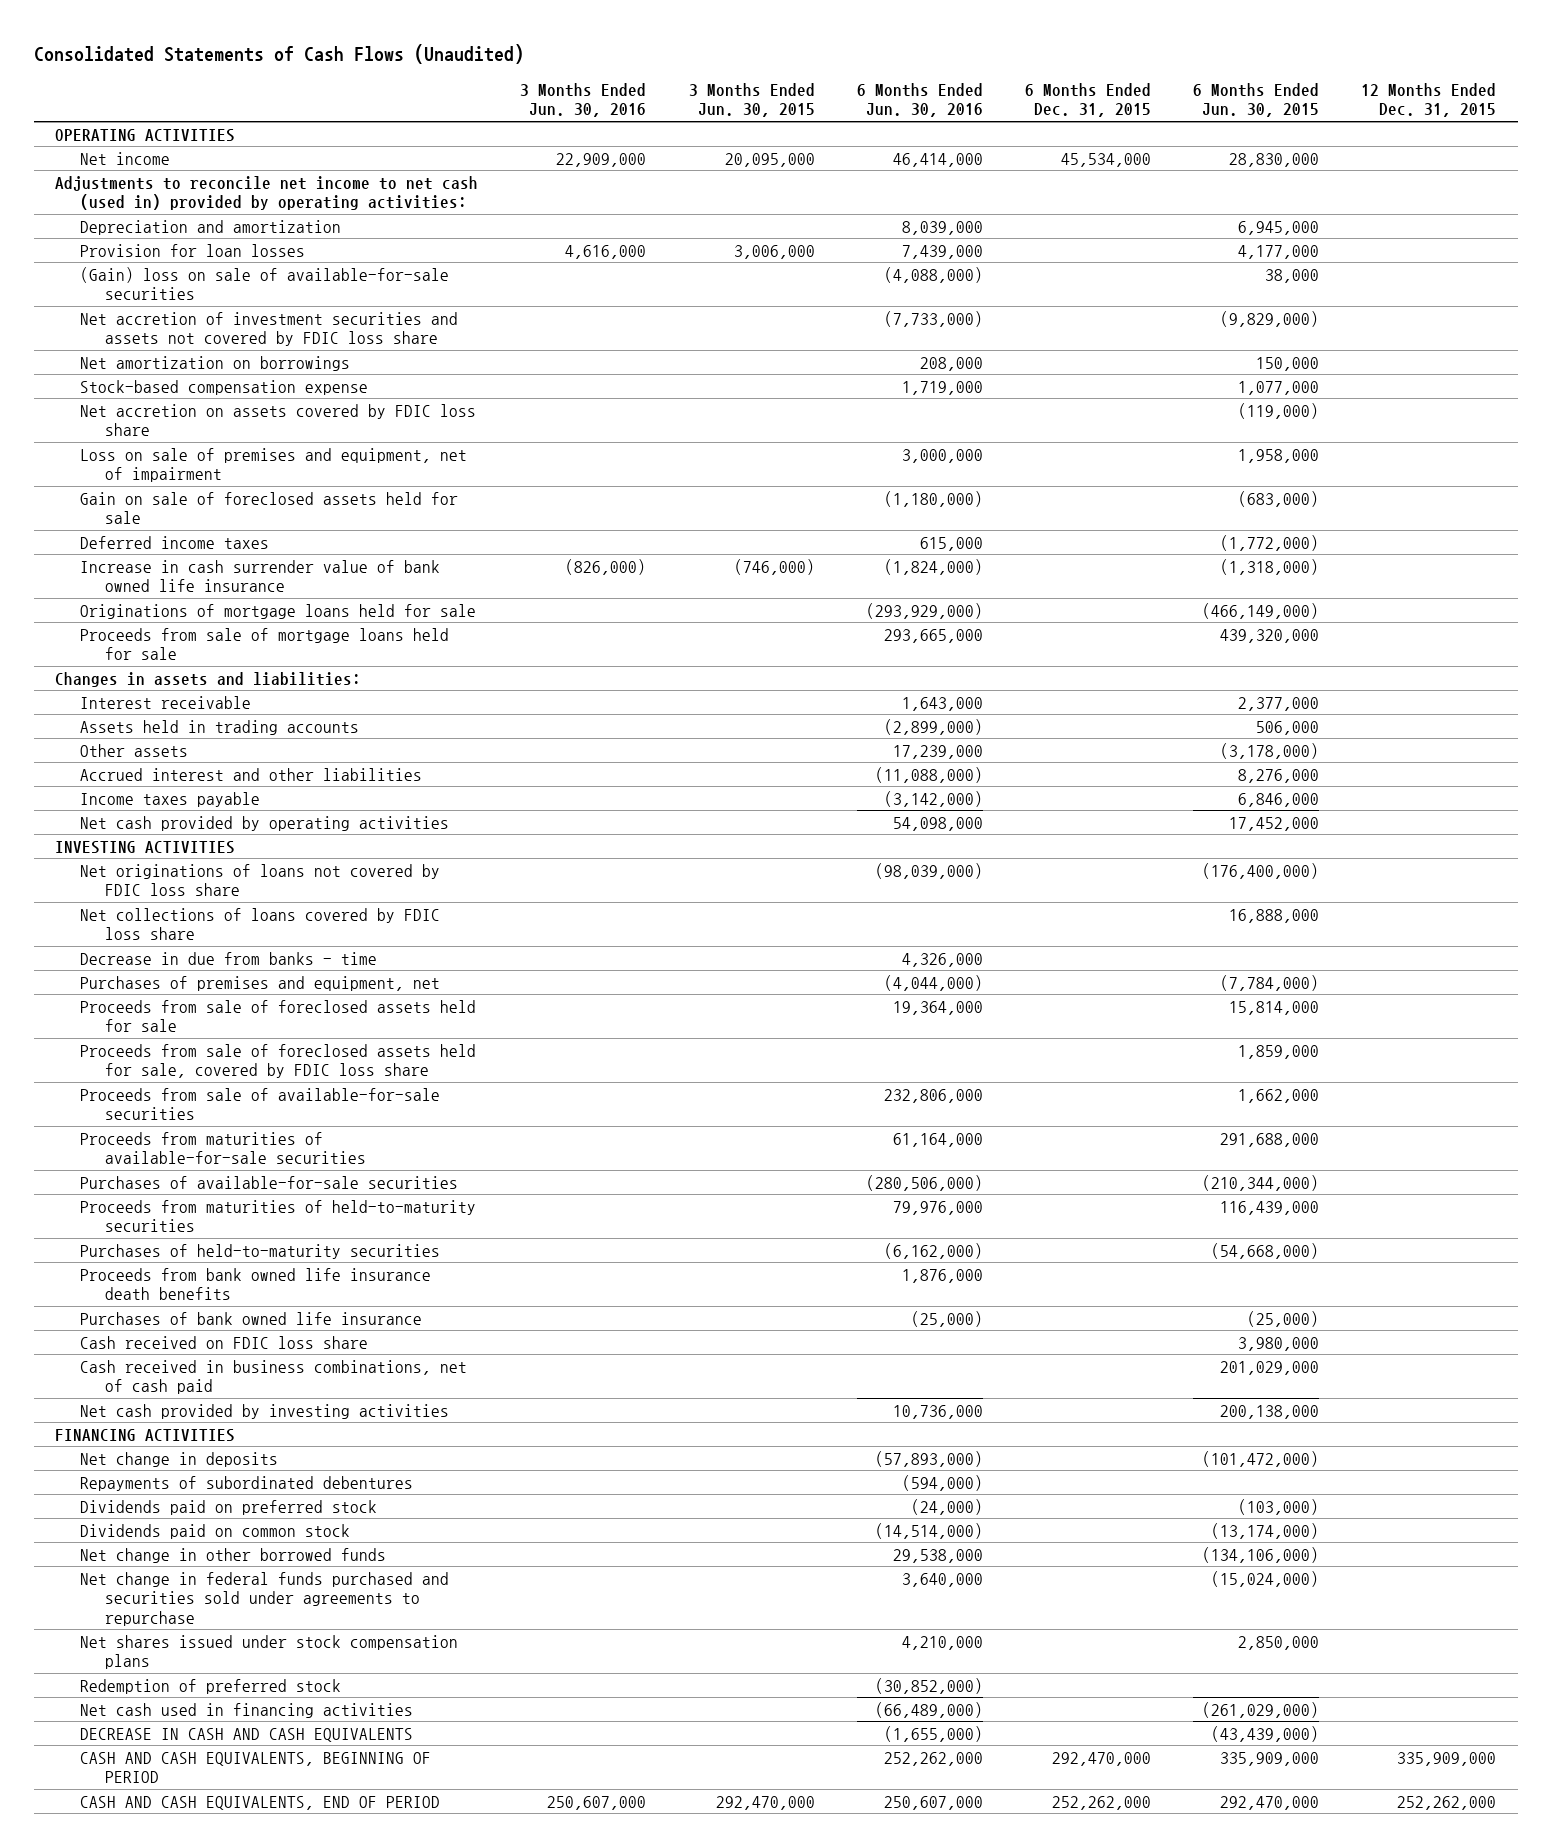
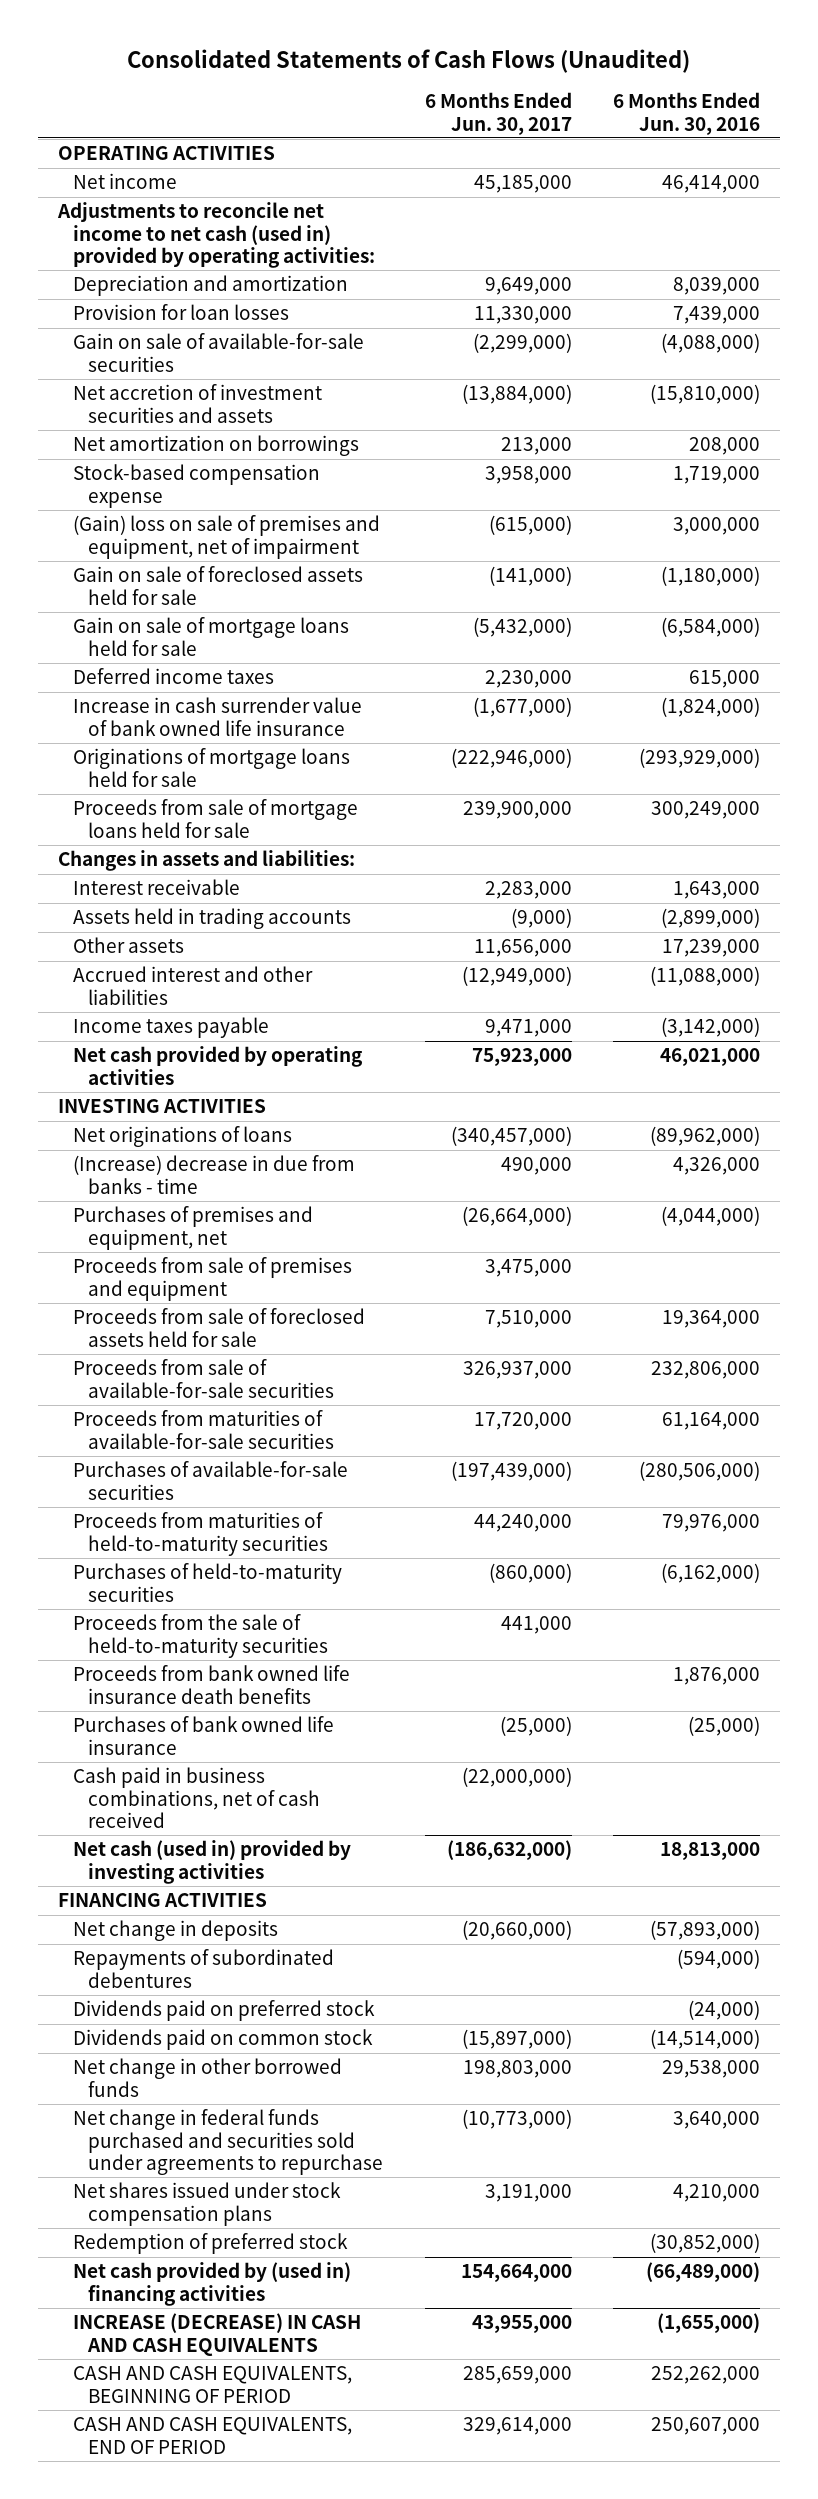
[520,82,647,118] 3 Months Ended Jun. 30, 2016 -> none
[688,82,815,118] 3 Months Ended Jun. 30, 2015 -> none
[1025,82,1152,118] 6 Months Ended Dec. 31, 2015 -> none
[1193,82,1320,118] 6 Months Ended Jun. 30, 2015 -> none
[1361,82,1497,118] 12 Months Ended Dec. 31, 2015 -> none
none -> [424,92,572,135] 6 Months Ended Jun. 30, 2017
[80,266,450,301] (Gain) loss on sale of available-for-sale securities -> [73,333,365,372] Gain on sale of available-for-sale securities
[80,311,459,347] Net accretion of investment securities and assets not covered by FDIC loss share -> [73,384,323,423] Net accretion of investment securities and assets
[883,310,983,327] (7,733,000) -> [649,384,760,405] (15,810,000)
[80,403,477,437] Net accretion on assets covered by FDIC loss share -> none
[80,447,468,483] Loss on sale of premises and equipment, net of impairment -> [73,515,381,559] (Gain) loss on sale of premises and equipment, net of impairment
none -> [73,617,350,656] Gain on sale of mortgage loans held for sale
[883,628,983,643] 293,665,000 -> [650,801,760,820] 300,249,000
[892,816,983,831] 54,098,000 -> [659,1048,760,1067] 46,021,000
[80,907,441,941] Net collections of loans covered by FDIC loss share -> none
[80,863,441,897] Net originations of loans not covered by FDIC loss share -> [73,1126,293,1148] Net originations of loans
[874,862,983,879] (98,039,000) -> [649,1126,760,1147] (89,962,000)
[80,951,378,965] Decrease in due from banks - time -> [73,1155,356,1194] (Increase) decrease in due from banks - time
none -> [73,1257,353,1301] Proceeds from sale of premises and equipment
[80,1043,477,1079] Proceeds from sale of foreclosed assets held for sale, covered by FDIC loss share -> none
none -> [73,1614,329,1658] Proceeds from the sale of held-to-maturity securities
[80,1335,369,1349] Cash received on FDIC loss share -> none
[80,1359,468,1395] Cash received in business combinations, net of cash paid -> [73,1767,321,1828] Cash paid in business combinations, net of cash received
[80,1403,450,1419] Net cash provided by investing activities -> [73,1840,352,1884] Net cash (used in) provided by investing activities
[892,1404,983,1419] 10,736,000 -> [659,1842,760,1861] 18,813,000
[80,1702,414,1718] Net cash used in financing activities -> [73,2262,352,2306] Net cash provided by (used in) financing activities
[80,1727,414,1742] DECREASE IN CASH AND CASH EQUIVALENTS -> [73,2313,362,2356] INCREASE (DECREASE) IN CASH AND CASH EQUIVALENTS

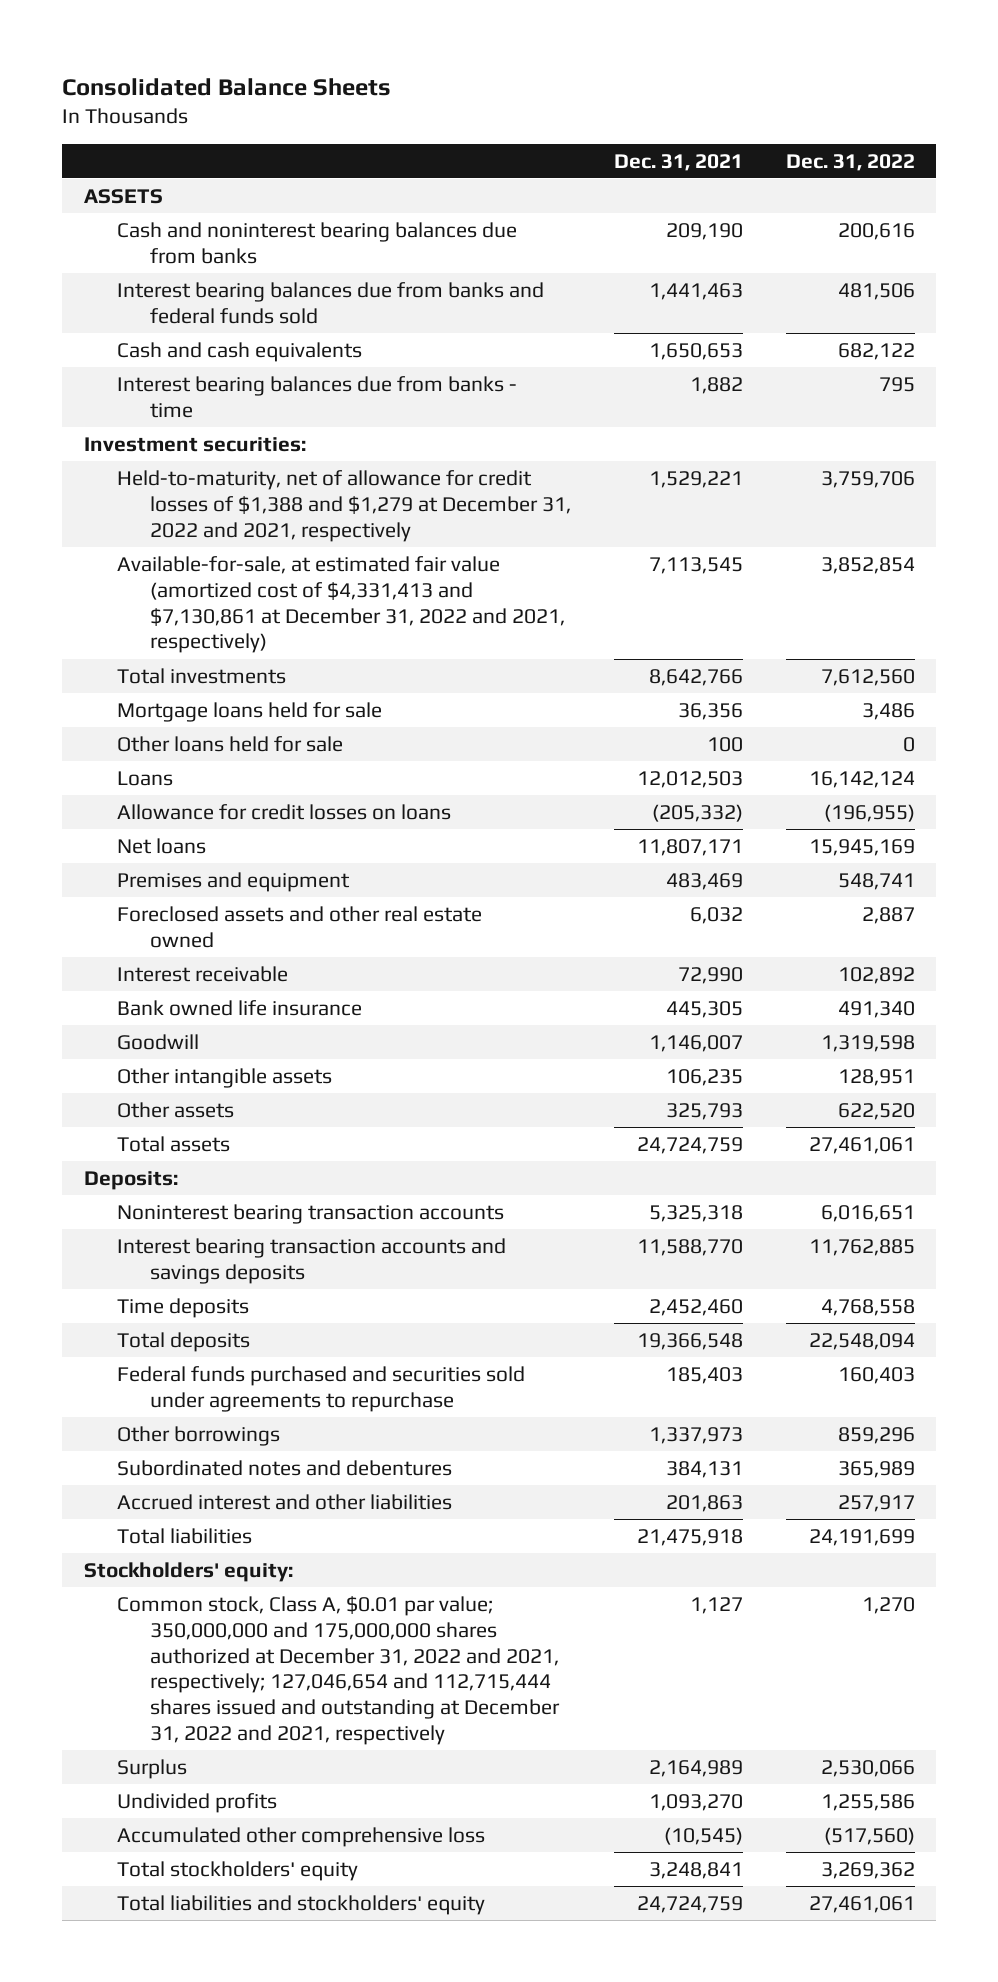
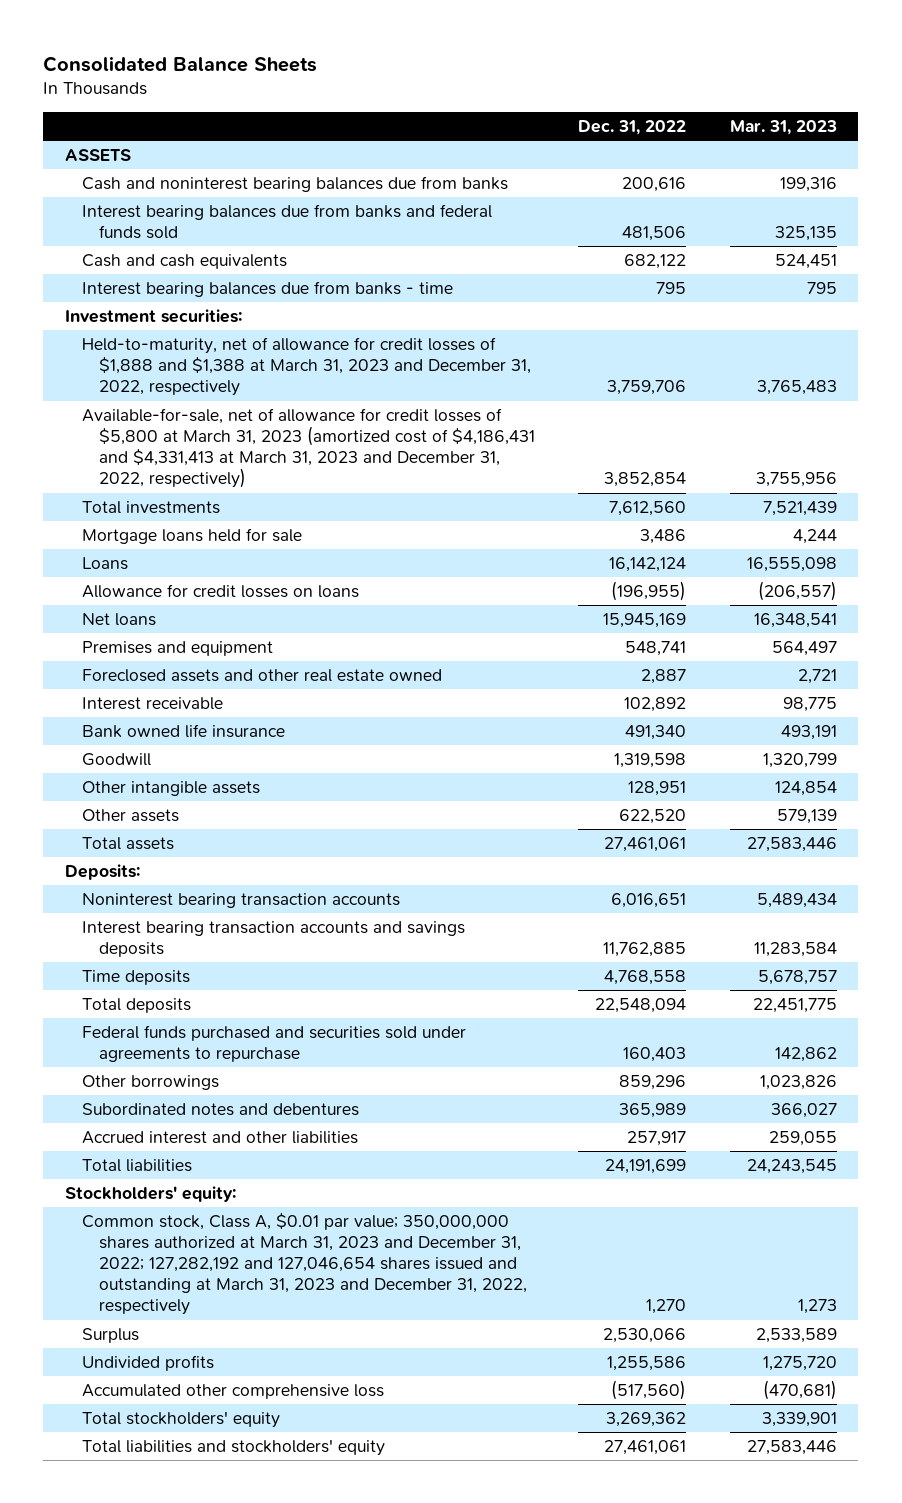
[613,153,743,171] Dec. 31, 2021 -> none
none -> [729,119,837,135] Mar. 31, 2023
[116,469,571,542] Held-to-maturity, net of allowance for credit losses of $1,388 and $1,279 at December 31, 2022 and 2021, respectively -> [82,337,532,397] Held-to-maturity, net of allowance for credit losses of $1,888 and $1,388 at March 31, 2023 and December 31, 2022, respectively
[116,555,565,654] Available-for-sale, at estimated fair value (amortized cost of $4,331,413 and $7,130,861 at December 31, 2022 and 2021, respectively) -> [82,408,536,489] Available-for-sale, net of allowance for credit losses of $5,800 at March 31, 2023 (amortized cost of $4,186,431 and $4,331,413 at March 31, 2023 and December 31, 2022, respectively)
[116,735,343,752] Other loans held for sale -> none
[116,1595,560,1746] Common stock, Class A, $0.01 par value; 350,000,000 and 175,000,000 shares authorized at December 31, 2022 and 2021, respectively; 127,046,654 and 112,715,444 shares issued and outstanding at December 31, 2022 and 2021, respectively -> [82,1213,528,1316] Common stock, Class A, $0.01 par value; 350,000,000 shares authorized at March 31, 2023 and December 31, 2022; 127,282,192 and 127,046,654 shares issued and outstanding at March 31, 2023 and December 31, 2022, respectively

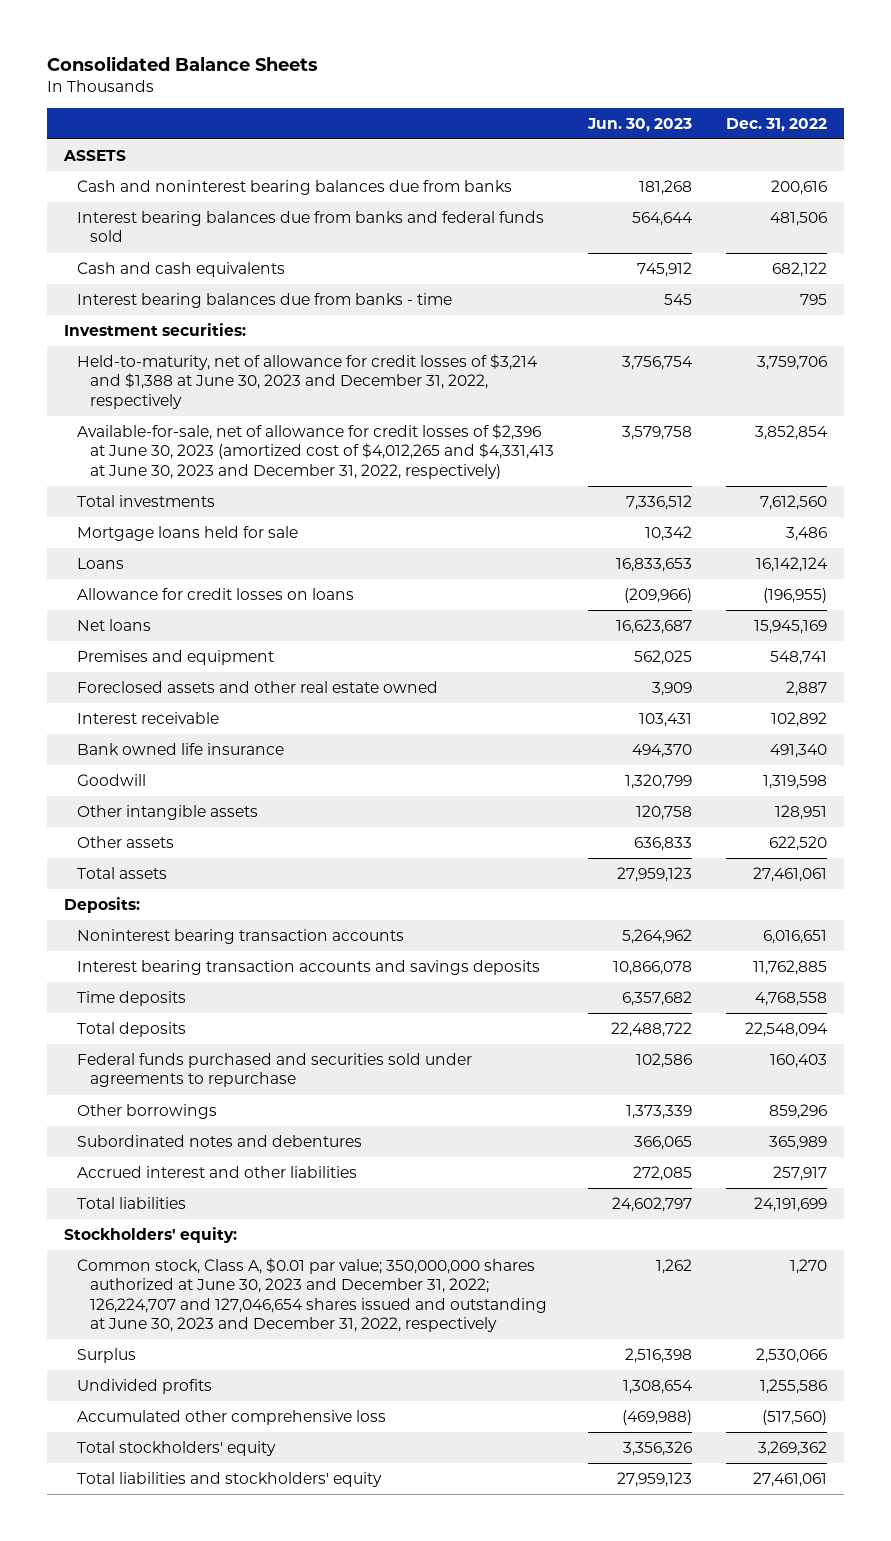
[729,119,837,135] Mar. 31, 2023 -> none
none -> [586,117,692,132] Jun. 30, 2023
[82,337,532,397] Held-to-maturity, net of allowance for credit losses of $1,888 and $1,388 at March 31, 2023 and December 31, 2022, respectively -> [77,353,539,409] Held-to-maturity, net of allowance for credit losses of $3,214 and $1,388 at June 30, 2023 and December 31, 2022, respectively
[82,408,536,489] Available-for-sale, net of allowance for credit losses of $5,800 at March 31, 2023 (amortized cost of $4,186,431 and $4,331,413 at March 31, 2023 and December 31, 2022, respectively) -> [77,423,554,479] Available-for-sale, net of allowance for credit losses of $2,396 at June 30, 2023 (amortized cost of $4,012,265 and $4,331,413 at June 30, 2023 and December 31, 2022, respectively)
[82,1213,528,1316] Common stock, Class A, $0.01 par value; 350,000,000 shares authorized at March 31, 2023 and December 31, 2022; 127,282,192 and 127,046,654 shares issued and outstanding at March 31, 2023 and December 31, 2022, respectively -> [77,1257,547,1333] Common stock, Class A, $0.01 par value; 350,000,000 shares authorized at June 30, 2023 and December 31, 2022; 126,224,707 and 127,046,654 shares issued and outstanding at June 30, 2023 and December 31, 2022, respectively

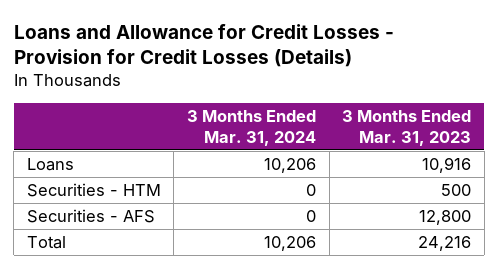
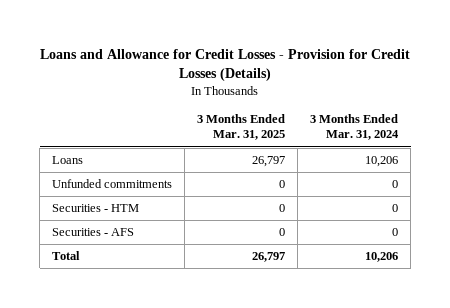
[342,109,472,146] 3 Months Ended Mar. 31, 2023 -> none
none -> [197,113,286,141] 3 Months Ended Mar. 31, 2025
none -> [52,179,173,189] Unfunded commitments

